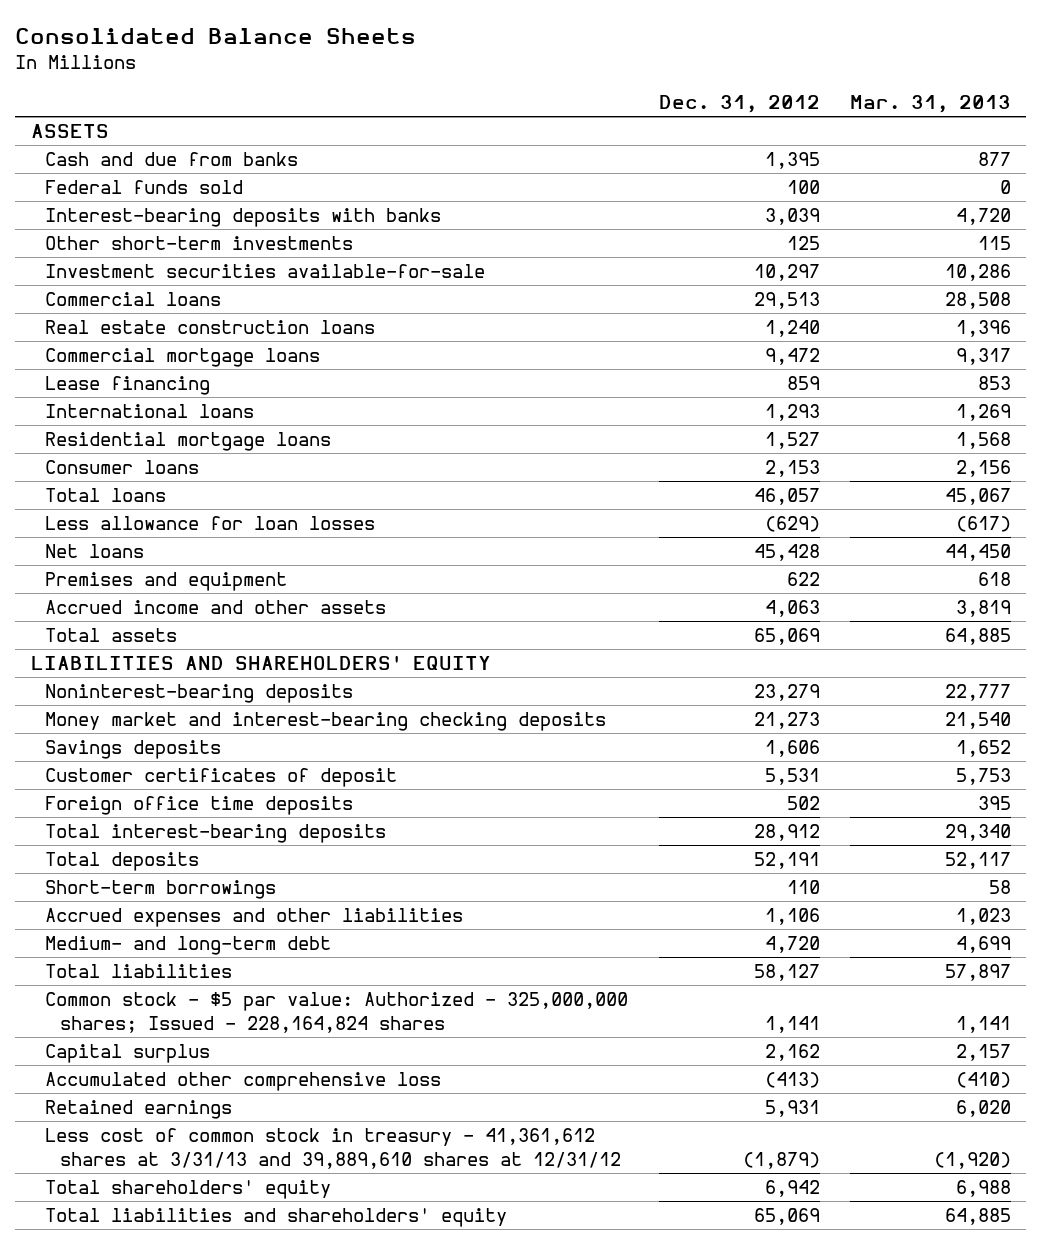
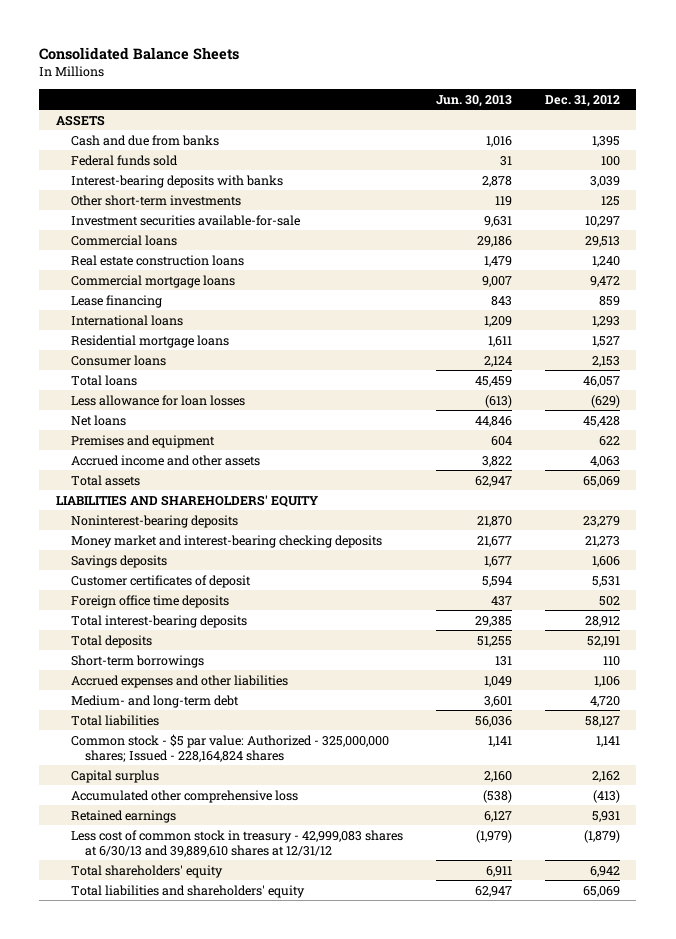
[850,95,1012,114] Mar. 31, 2013 -> none
none -> [435,94,512,107] Jun. 30, 2013
[45,1128,622,1169] Less cost of common stock in treasury - 41,361,612 shares at 3/31/13 and 39,889,610 shares at 12/31/12 -> [70,829,403,857] Less cost of common stock in treasury - 42,999,083 shares at 6/30/13 and 39,889,610 shares at 12/31/12

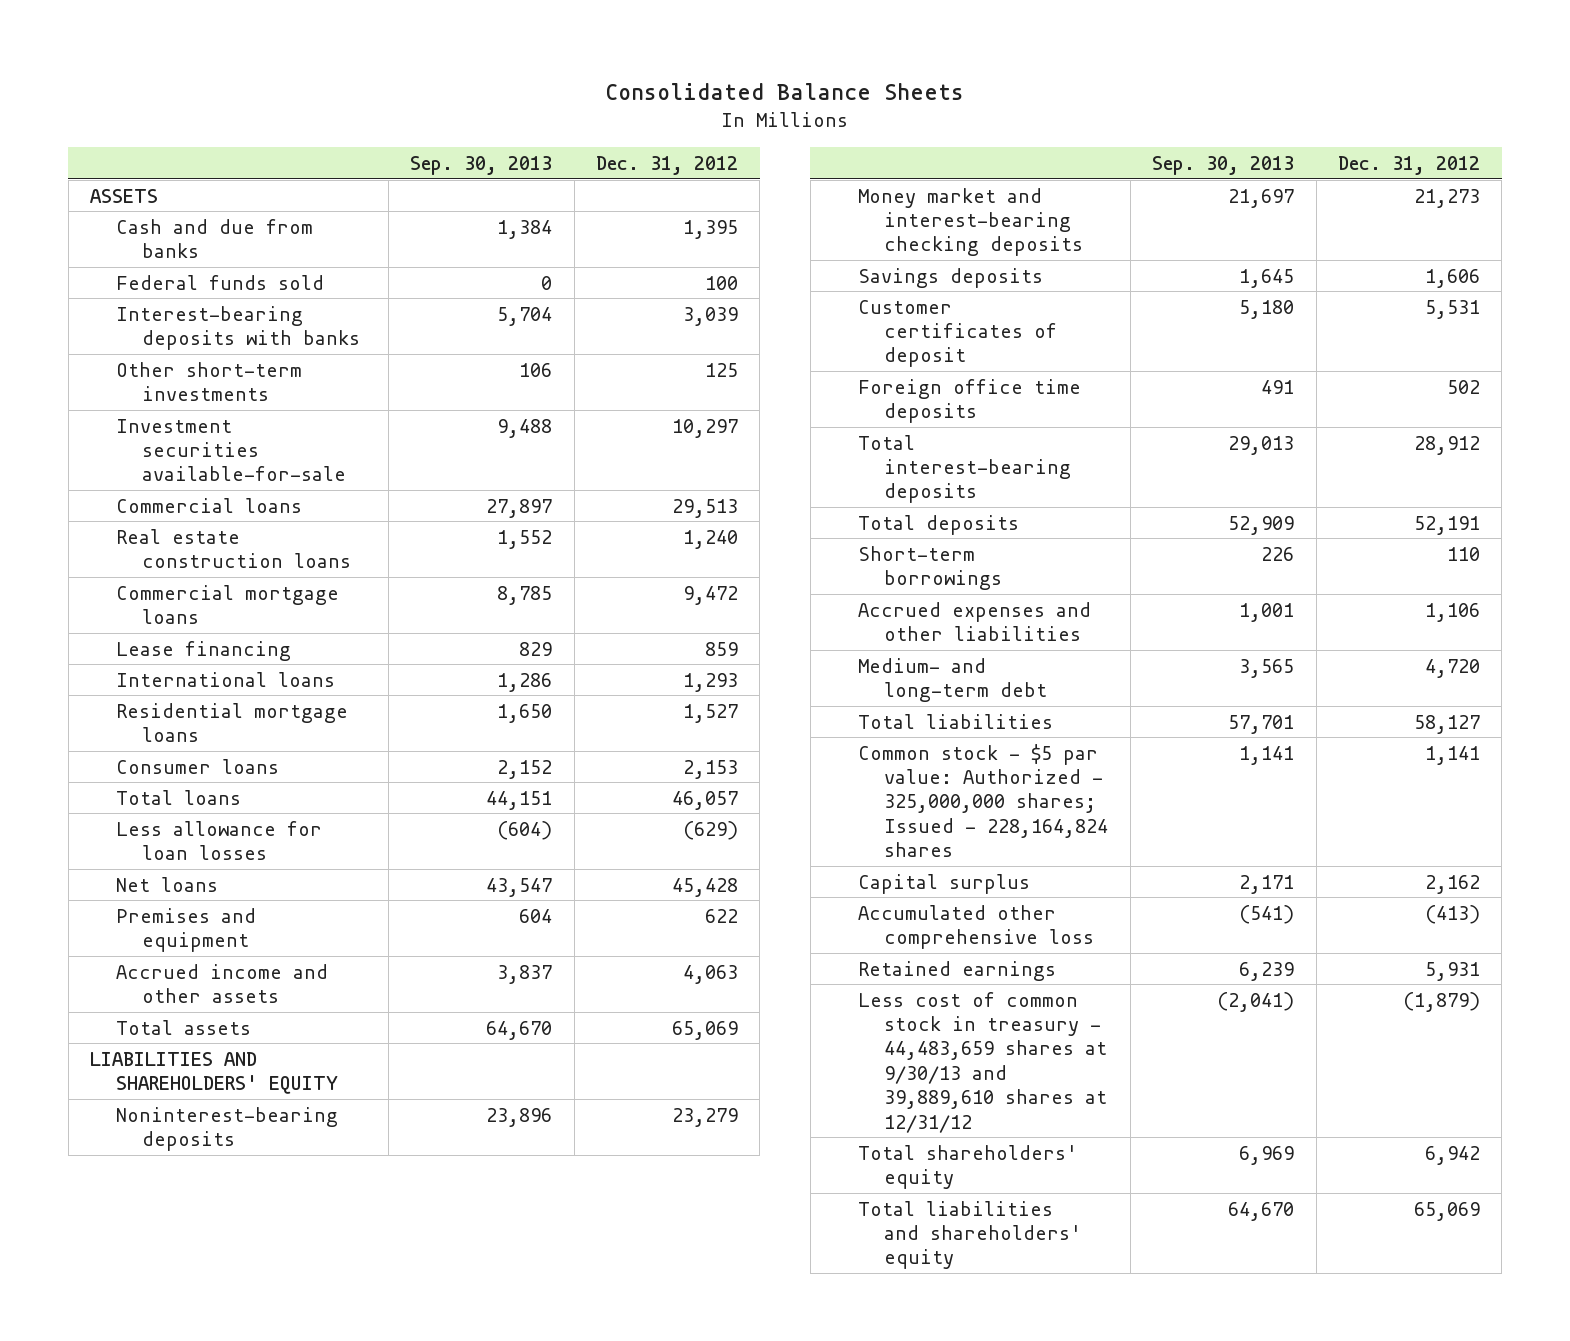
[435,94,512,107] Jun. 30, 2013 -> none
none -> [410,155,553,175] Sep. 30, 2013
[70,829,403,857] Less cost of common stock in treasury - 42,999,083 shares at 6/30/13 and 39,889,610 shares at 12/31/12 -> [858,991,1108,1133] Less cost of common stock in treasury - 44,483,659 shares at 9/30/13 and 39,889,610 shares at 12/31/12

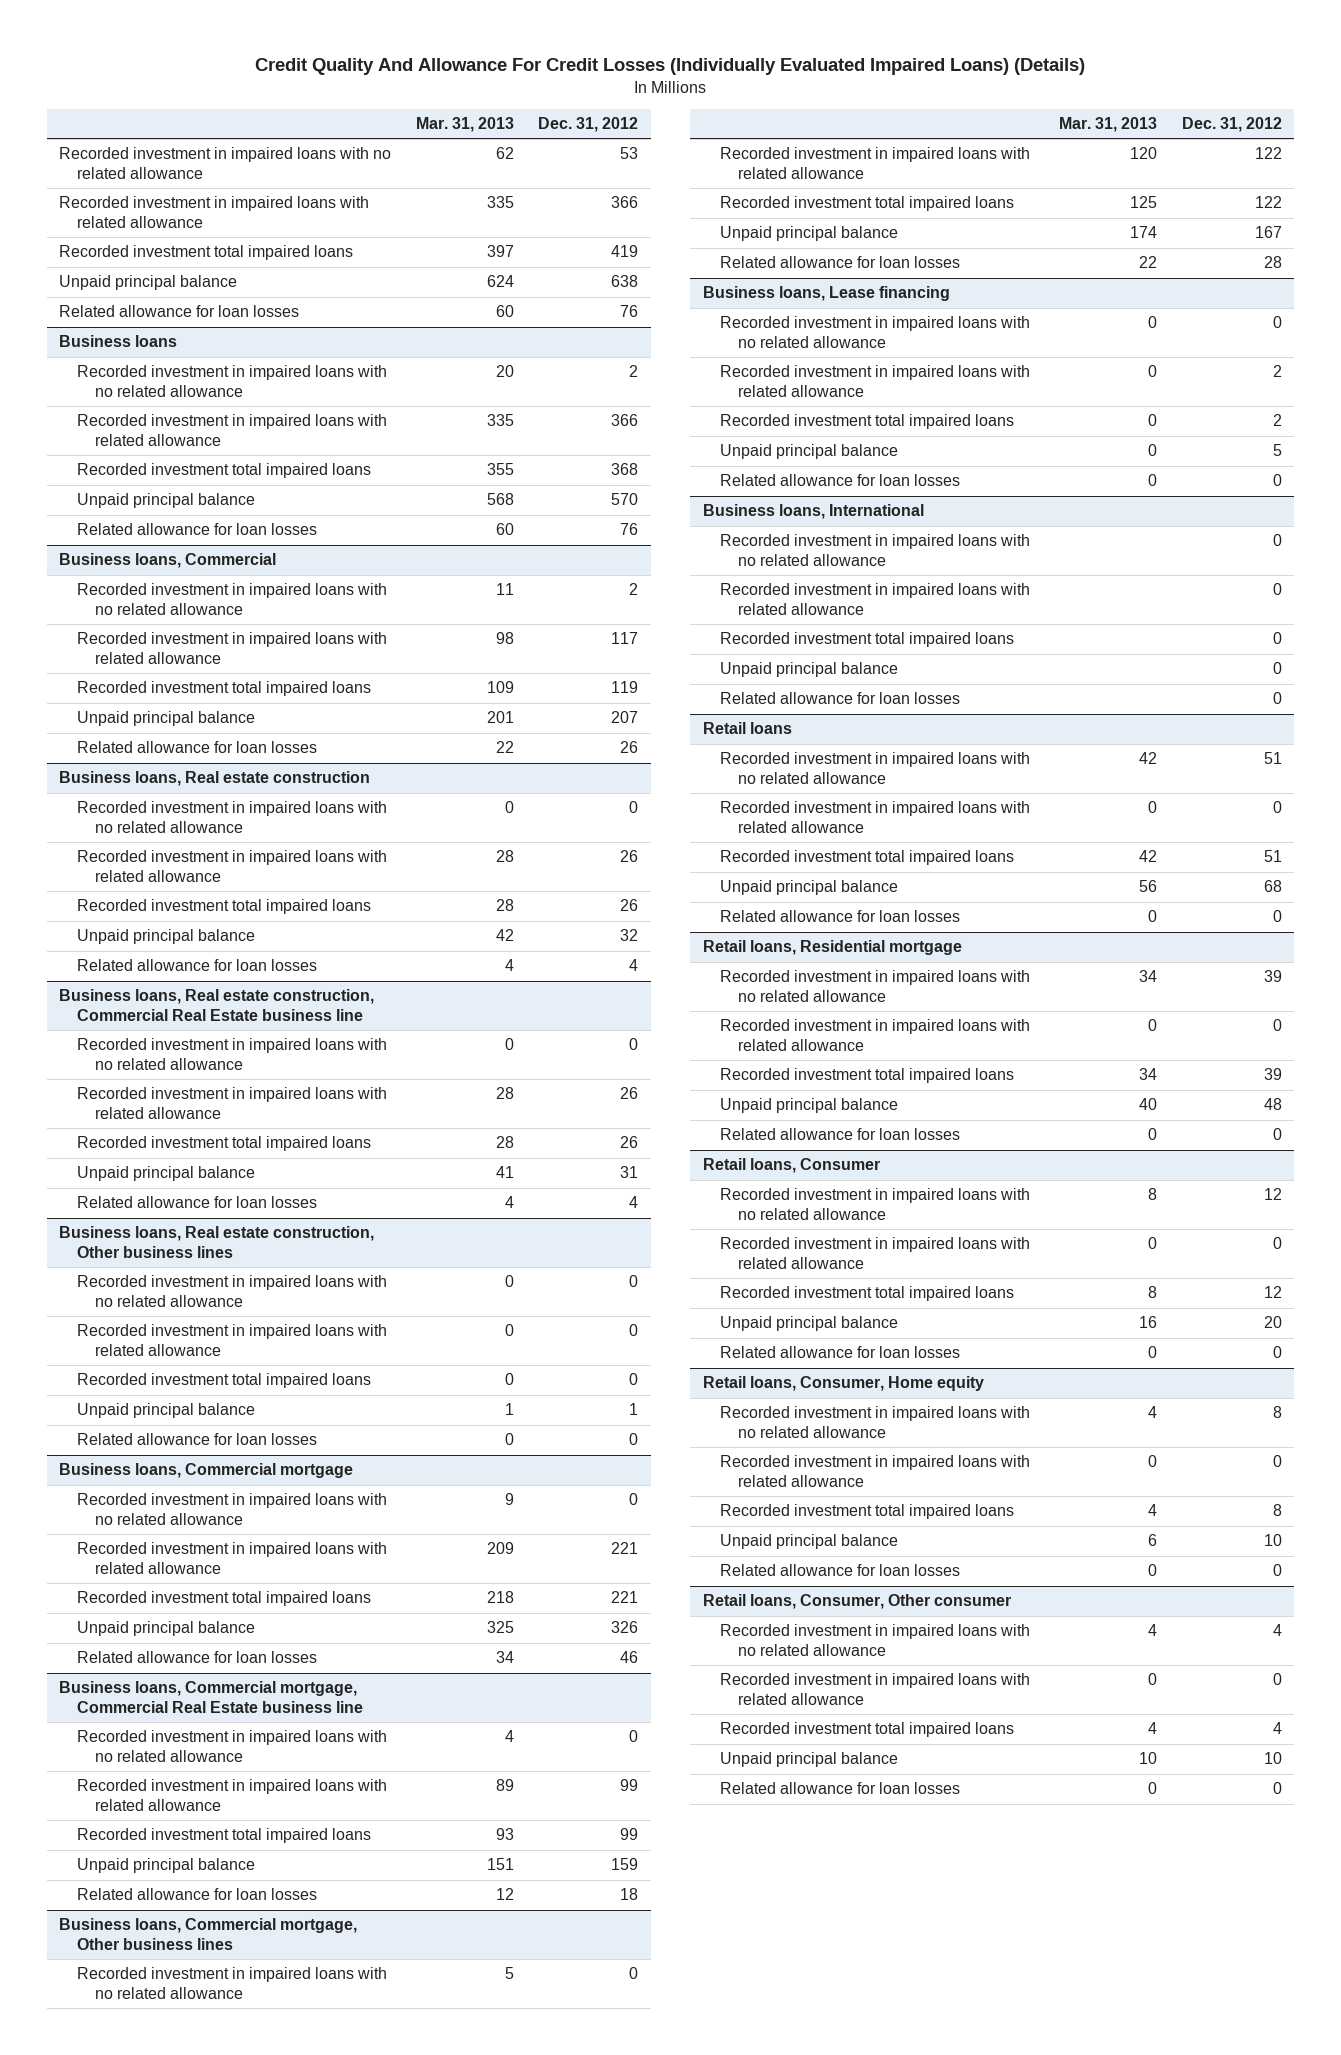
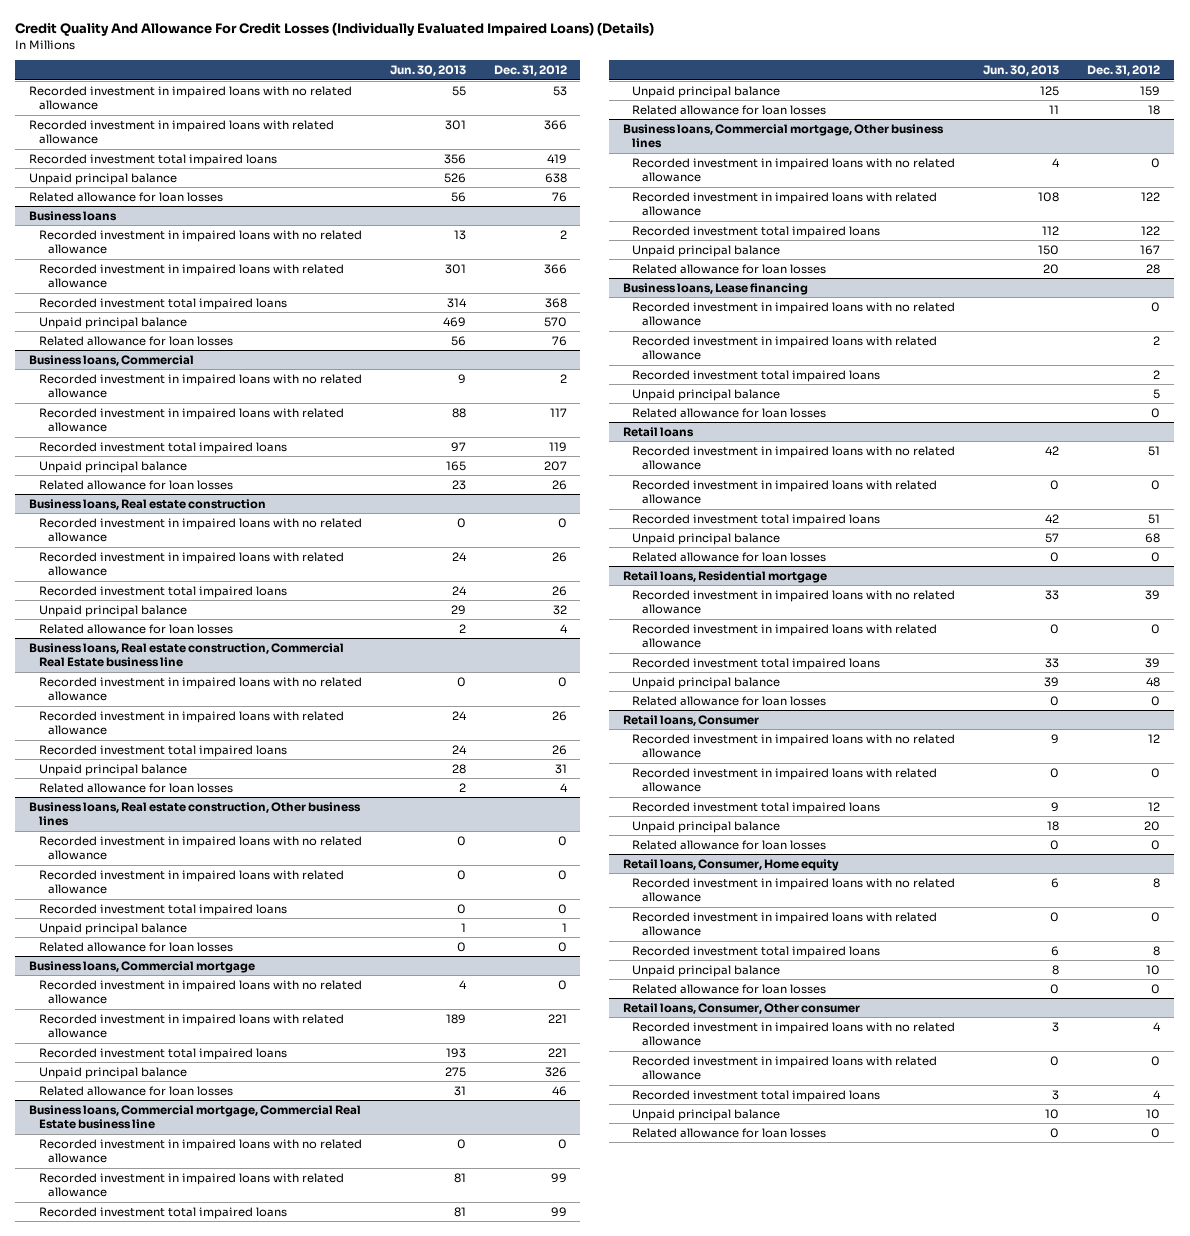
[415,116,514,132] Mar. 31, 2013 -> none
none -> [389,65,466,77] Jun. 30, 2013
[702,504,924,520] Business loans, International -> none
[720,534,1031,566] Recorded investment in impaired loans with no related allowance -> none
[720,583,1031,615] Recorded investment in impaired loans with related allowance -> none
[720,632,1015,648] Recorded investment total impaired loans -> none
[720,662,899,678] Unpaid principal balance -> none
[720,692,961,705] Related allowance for loan losses -> none

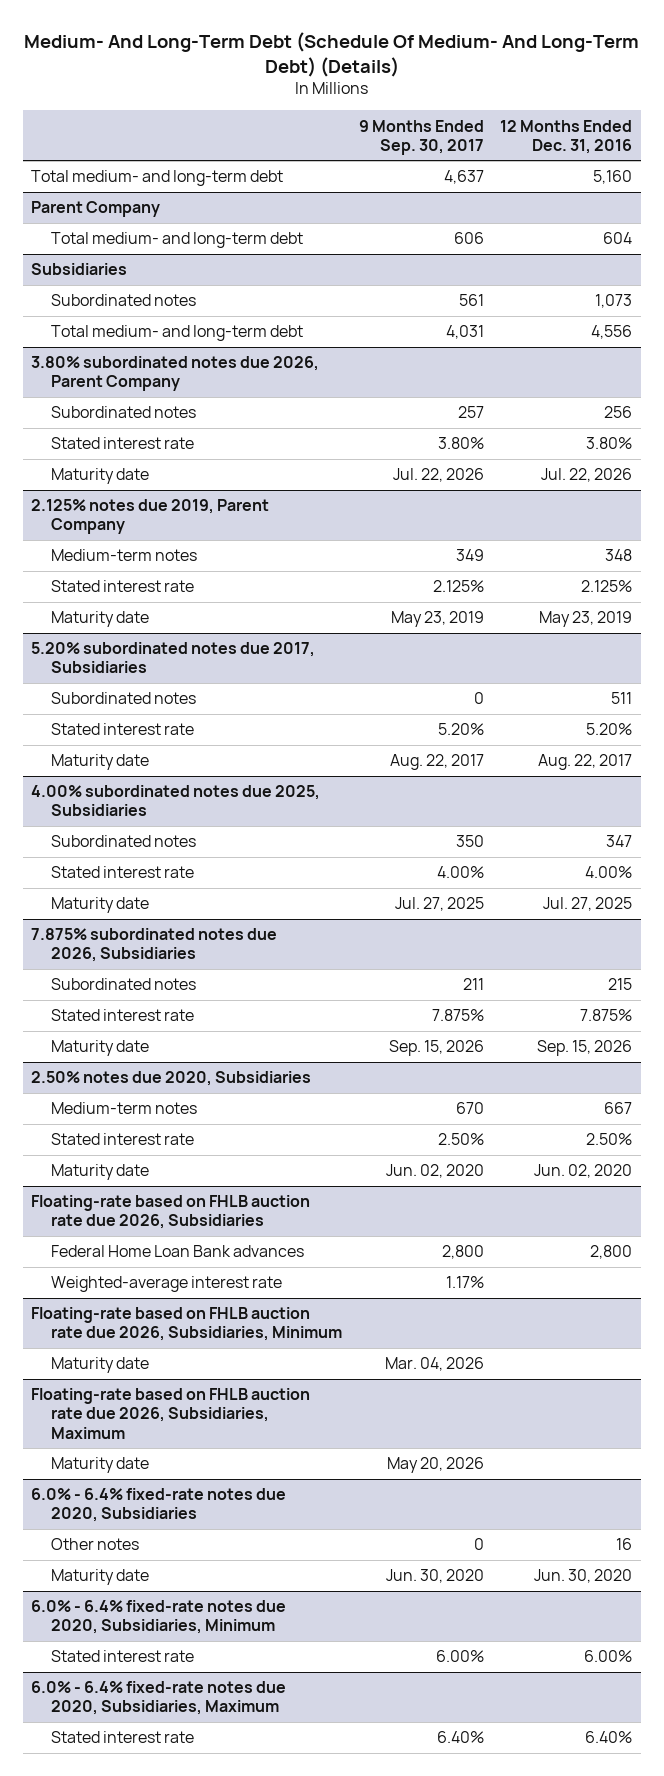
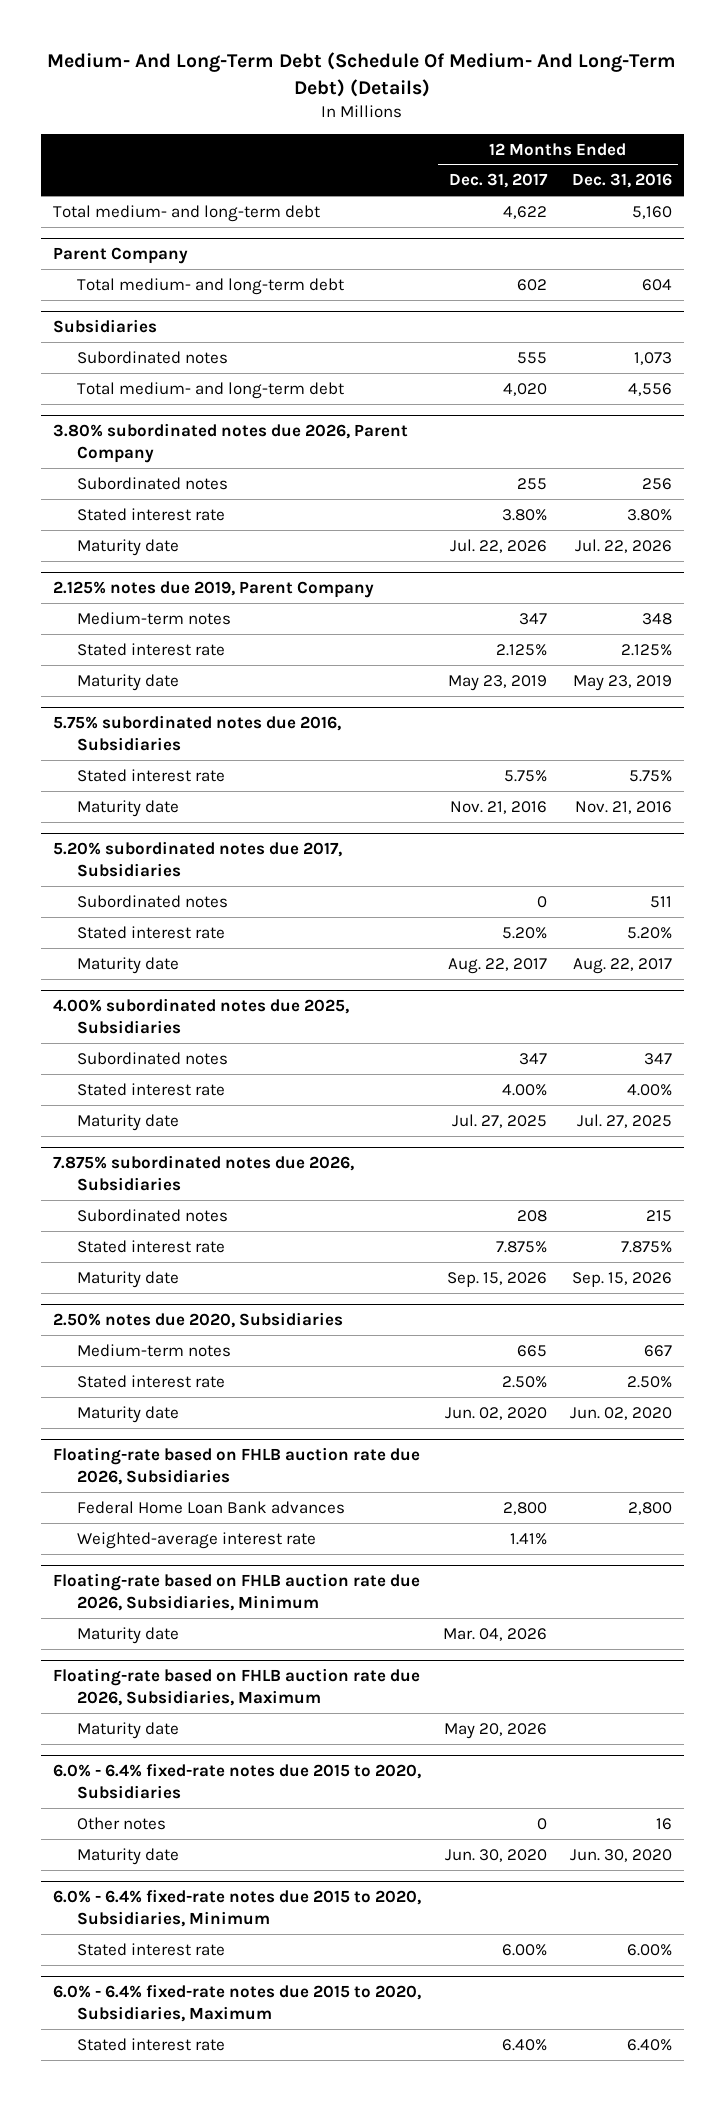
[358,119,484,155] 9 Months Ended Sep. 30, 2017 -> none
none -> [449,173,549,189] Dec. 31, 2017
none -> [52,714,341,751] 5.75% subordinated notes due 2016, Subsidiaries
none -> [77,768,226,782] Stated interest rate
none -> [77,799,180,817] Maturity date
[31,1488,287,1523] 6.0% - 6.4% fixed-rate notes due 2020, Subsidiaries -> [52,1762,421,1799] 6.0% - 6.4% fixed-rate notes due 2015 to 2020, Subsidiaries
[31,1600,287,1635] 6.0% - 6.4% fixed-rate notes due 2020, Subsidiaries, Minimum -> [52,1888,421,1927] 6.0% - 6.4% fixed-rate notes due 2015 to 2020, Subsidiaries, Minimum
[31,1681,287,1716] 6.0% - 6.4% fixed-rate notes due 2020, Subsidiaries, Maximum -> [52,1983,421,2022] 6.0% - 6.4% fixed-rate notes due 2015 to 2020, Subsidiaries, Maximum

